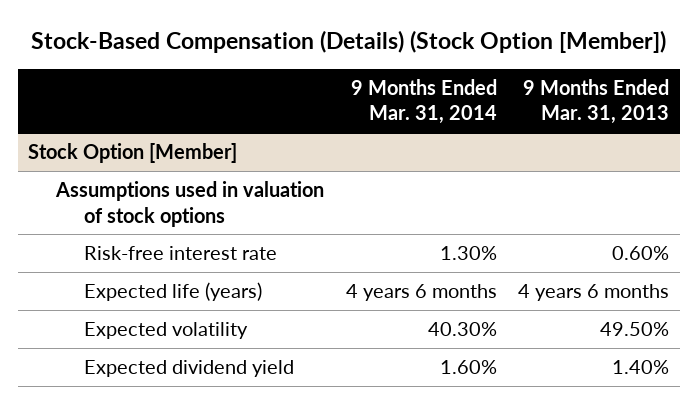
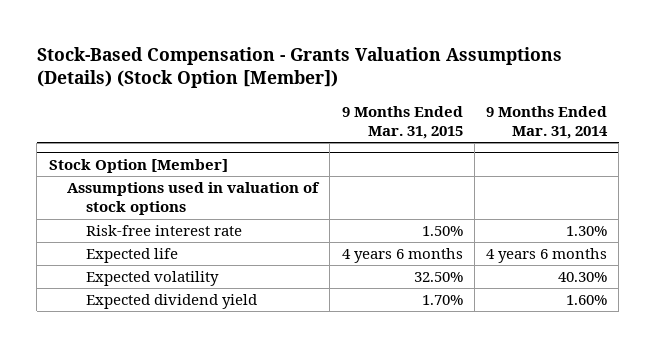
[30,29,666,53] Stock-Based Compensation (Details) (Stock Option [Member]) -> [36,46,562,89] Stock-Based Compensation - Grants Valuation Assumptions (Details) (Stock Option [Member])
[523,78,670,125] 9 Months Ended Mar. 31, 2013 -> none
none -> [341,105,463,139] 9 Months Ended Mar. 31, 2015
[83,282,262,302] Expected life (years) -> [85,248,178,264] Expected life

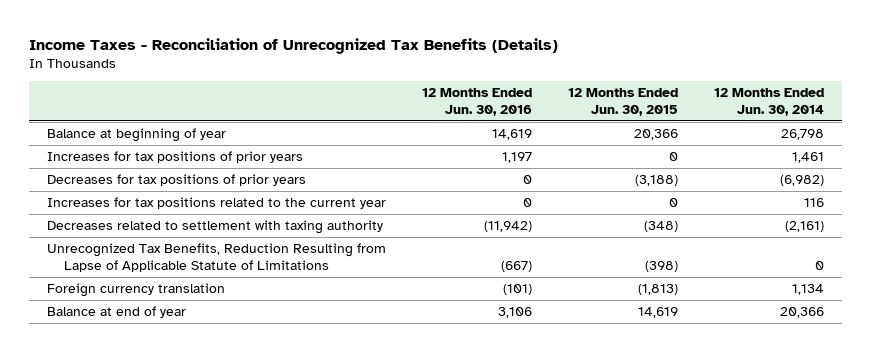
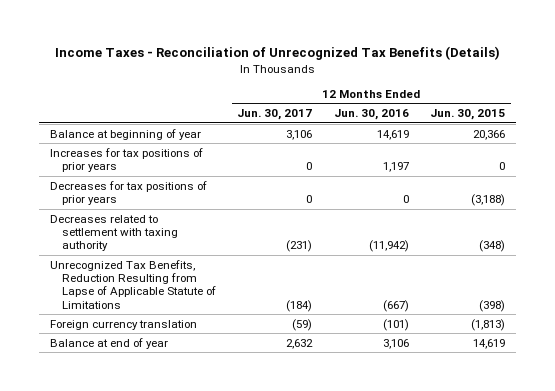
[714,88,825,116] 12 Months Ended Jun. 30, 2014 -> none
none -> [237,109,313,121] Jun. 30, 2017
[47,196,387,209] Increases for tax positions related to the current year -> none

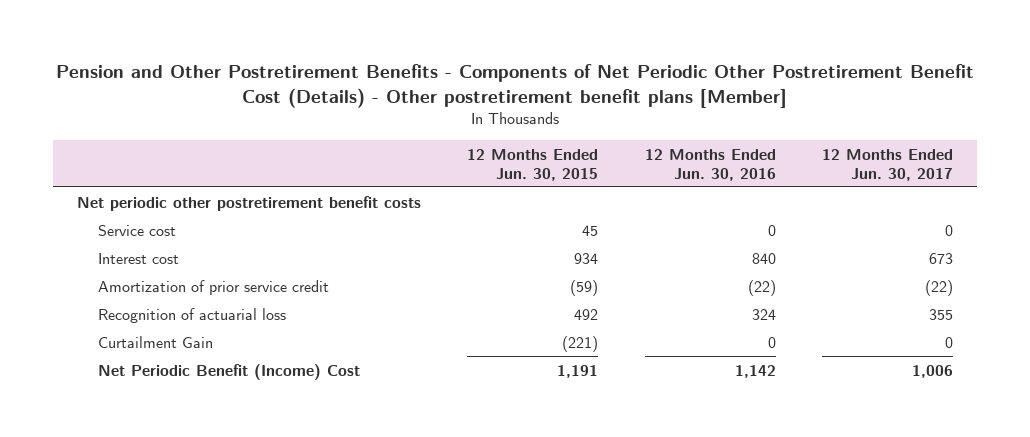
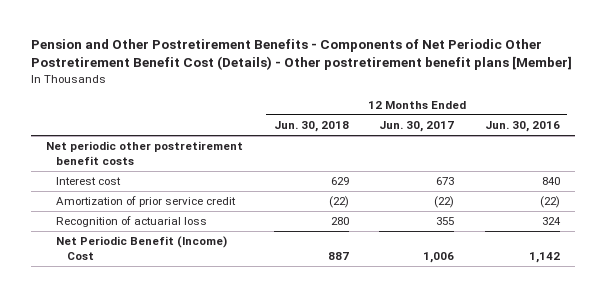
[467,148,599,181] 12 Months Ended Jun. 30, 2015 -> none
none -> [273,121,349,133] Jun. 30, 2018
[97,224,176,236] Service cost -> none
[97,335,213,348] Curtailment Gain -> none

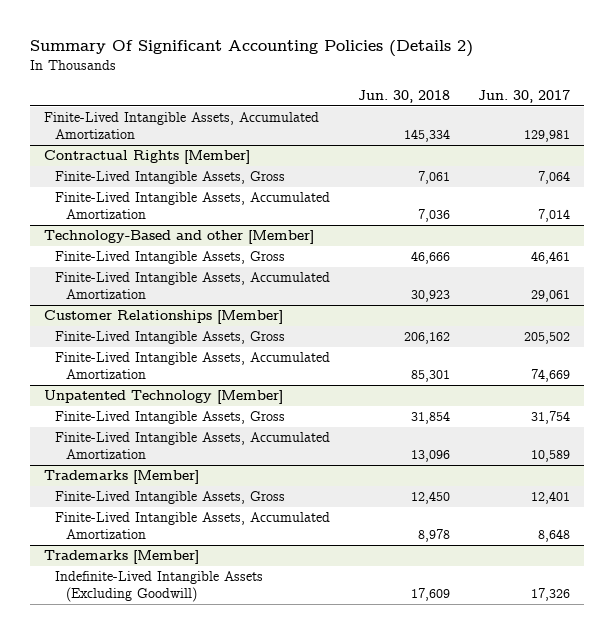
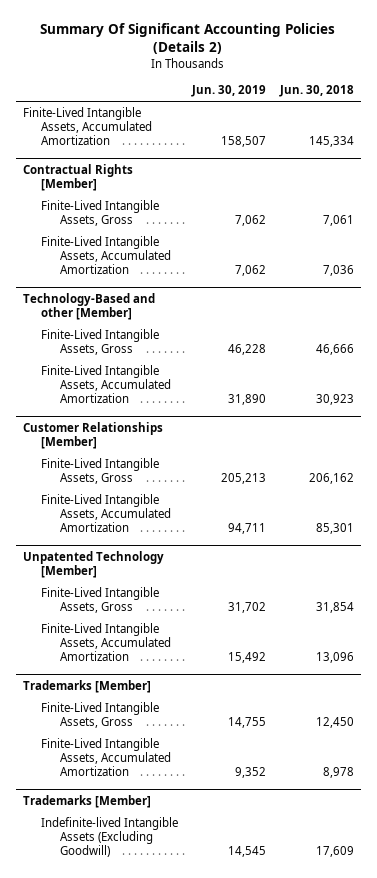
[477,89,570,103] Jun. 30, 2017 -> none
none -> [191,85,267,98] Jun. 30, 2019
[54,571,263,602] Indefinite-Lived Intangible Assets (Excluding Goodwill) -> [41,817,179,858] Indefinite-lived Intangible Assets (Excluding Goodwill)

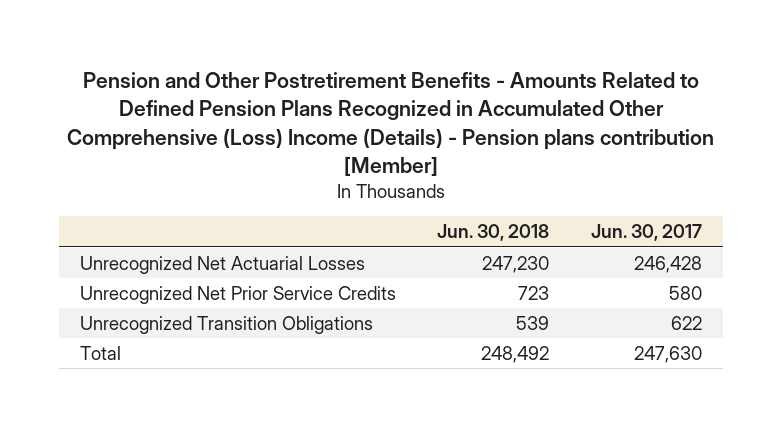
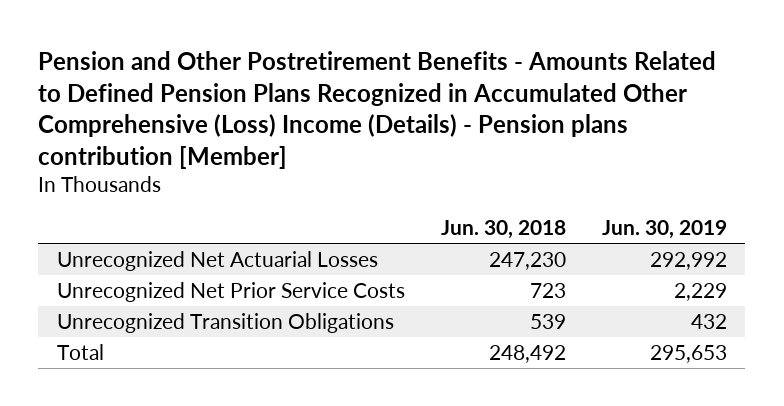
[591,224,703,242] Jun. 30, 2017 -> none
none -> [602,220,728,240] Jun. 30, 2019
[79,285,396,304] Unrecognized Net Prior Service Credits -> [56,281,405,302] Unrecognized Net Prior Service Costs

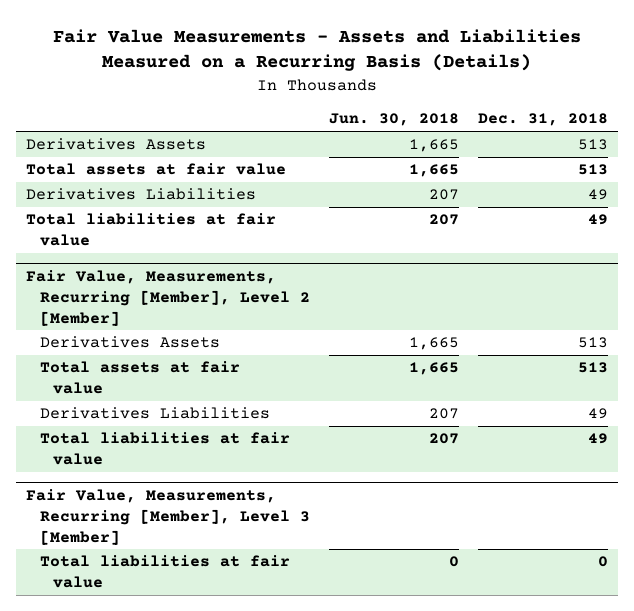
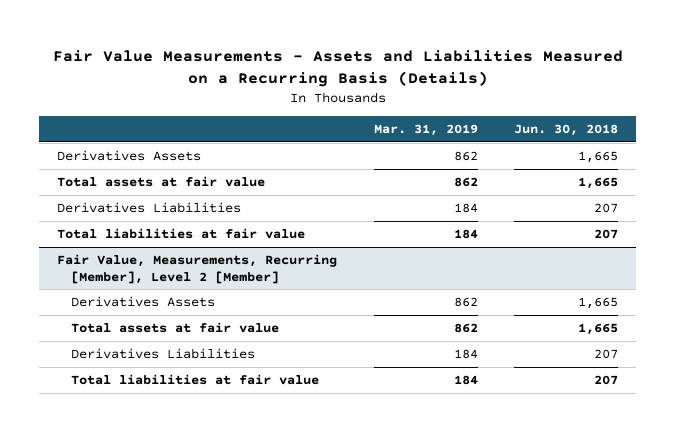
[478,113,609,127] Dec. 31, 2018 -> none
none -> [373,124,478,137] Mar. 31, 2019
[25,488,310,545] Fair Value, Measurements, Recurring [Member], Level 3 [Member] -> none
[39,555,290,589] Total liabilities at fair value -> none

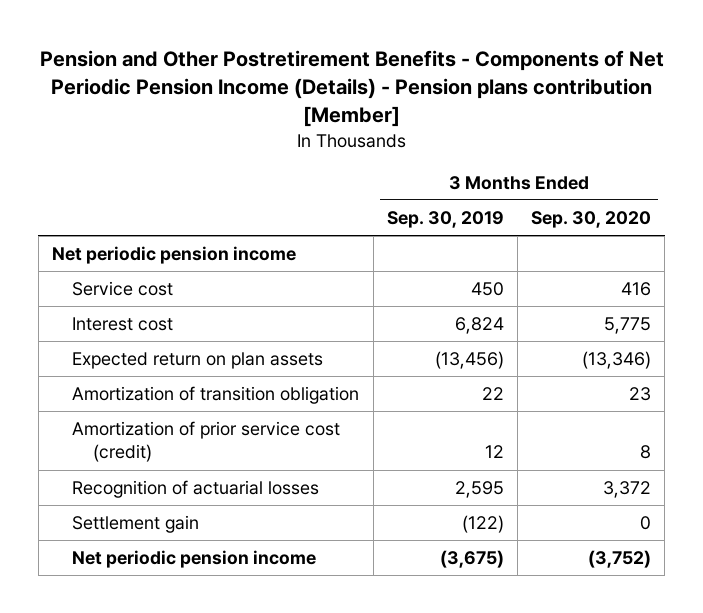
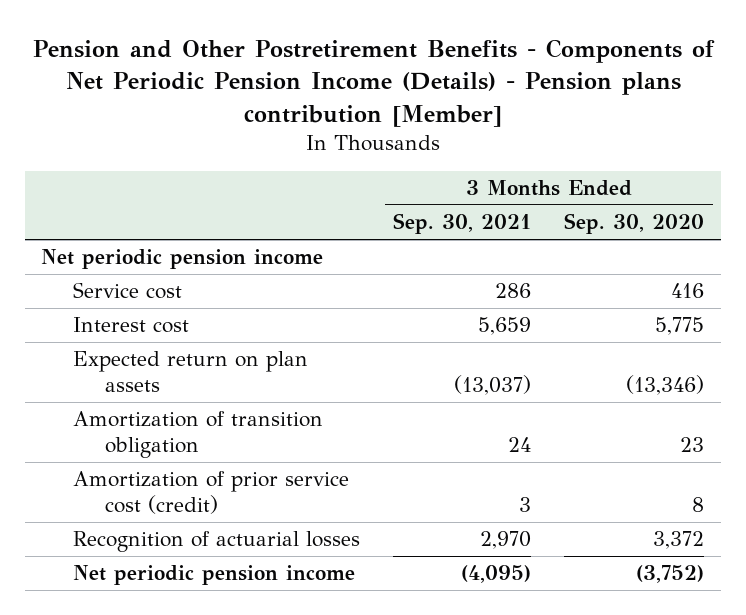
[386,210,504,228] Sep. 30, 2019 -> none
none -> [393,213,532,235] Sep. 30, 2021
[72,514,200,533] Settlement gain -> none

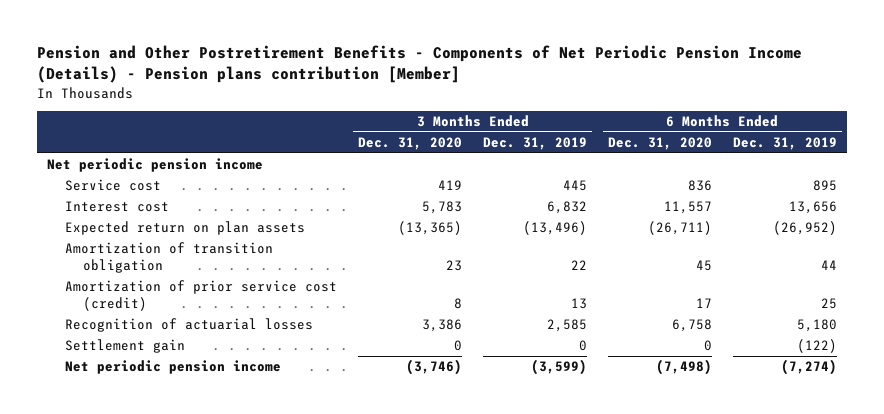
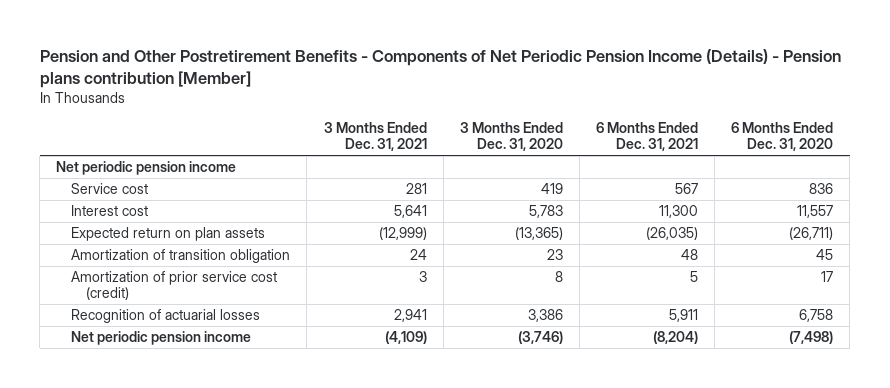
[482,137,587,151] Dec. 31, 2019 -> none
[732,137,837,151] Dec. 31, 2019 -> none
none -> [323,121,427,152] 3 Months Ended Dec. 31, 2021
none -> [595,121,698,152] 6 Months Ended Dec. 31, 2021
[65,339,186,354] Settlement gain -> none

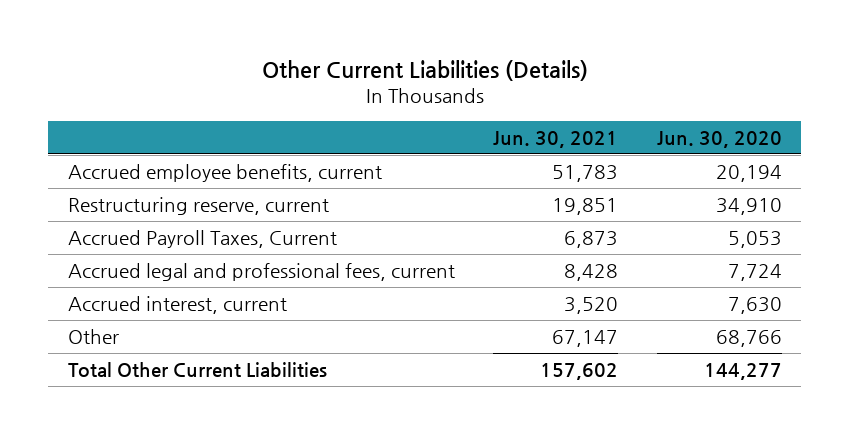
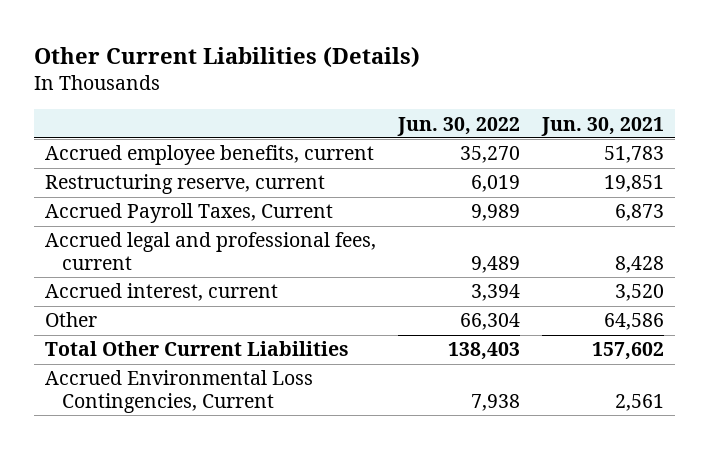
[656,130,782,148] Jun. 30, 2020 -> none
none -> [397,116,521,136] Jun. 30, 2022
[552,330,619,348] 67,147 -> [604,313,665,331] 64,586
none -> [45,370,314,414] Accrued Environmental Loss Contingencies, Current

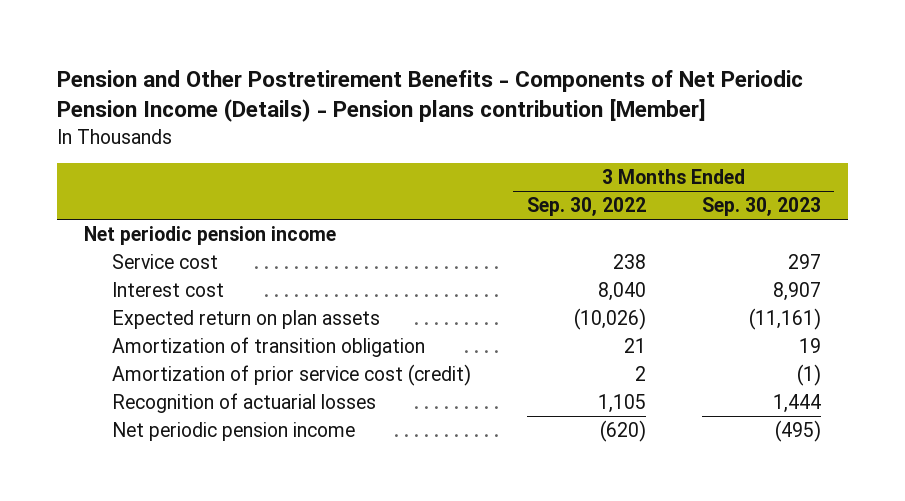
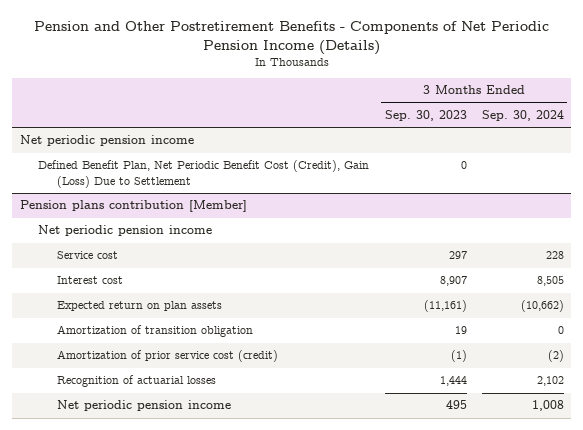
[56,69,803,123] Pension and Other Postretirement Benefits - Components of Net Periodic Pension Income (Details) - Pension plans contribution [Member] -> [33,21,549,55] Pension and Other Postretirement Benefits - Components of Net Periodic Pension Income (Details)
[526,197,646,217] Sep. 30, 2022 -> none
none -> [481,109,564,121] Sep. 30, 2024
none -> [38,160,370,188] Defined Benefit Plan, Net Periodic Benefit Cost (Credit), Gain (Loss) Due to Settlement
none -> [19,200,247,213] Pension plans contribution [Member]
none -> [38,225,213,237] Net periodic pension income
[774,419,821,442] (495) -> [445,400,467,410] 495

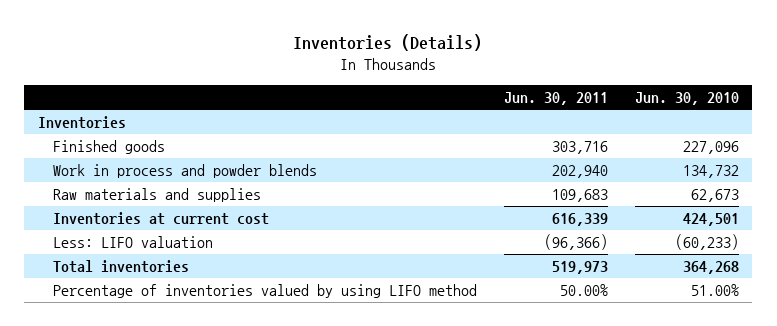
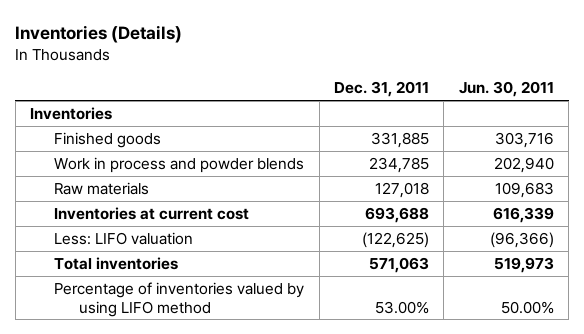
[634,92,739,106] Jun. 30, 2010 -> none
none -> [334,81,430,98] Dec. 31, 2011
[52,188,261,203] Raw materials and supplies -> [54,181,150,195] Raw materials

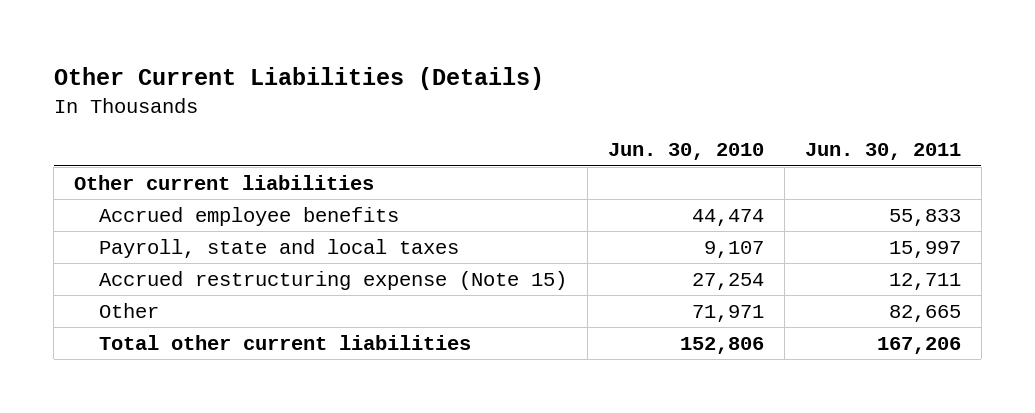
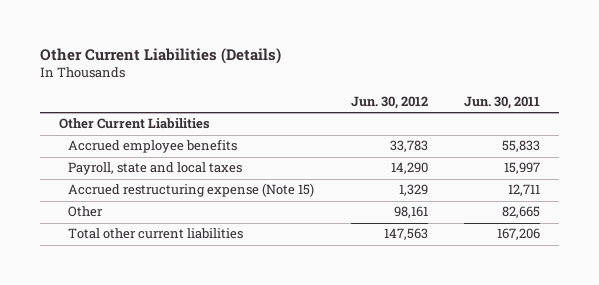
[607,143,764,161] Jun. 30, 2010 -> none
none -> [350,95,428,109] Jun. 30, 2012
[74,174,375,190] Other current liabilities -> [58,118,210,130] Other Current Liabilities

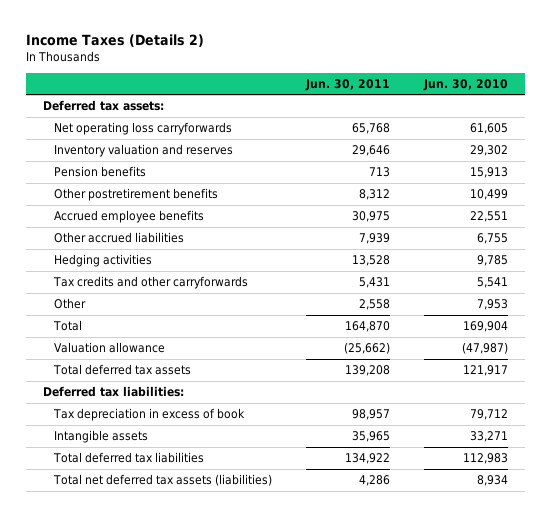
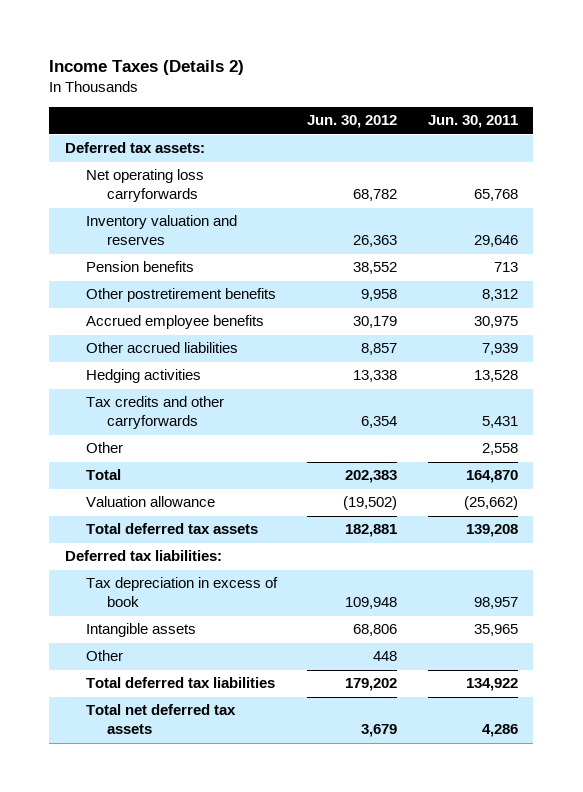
[422,78,508,91] Jun. 30, 2010 -> none
none -> [307,115,398,129] Jun. 30, 2012
none -> [85,650,123,662] Other
[53,474,273,487] Total net deferred tax assets (liabilities) -> [85,704,236,735] Total net deferred tax assets

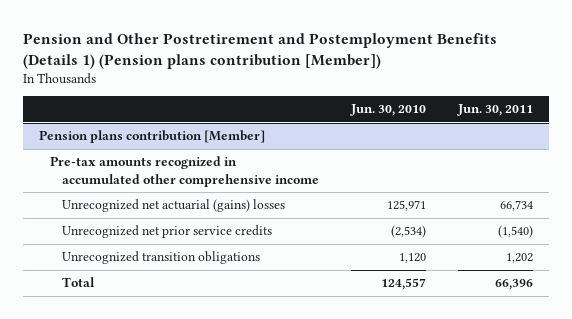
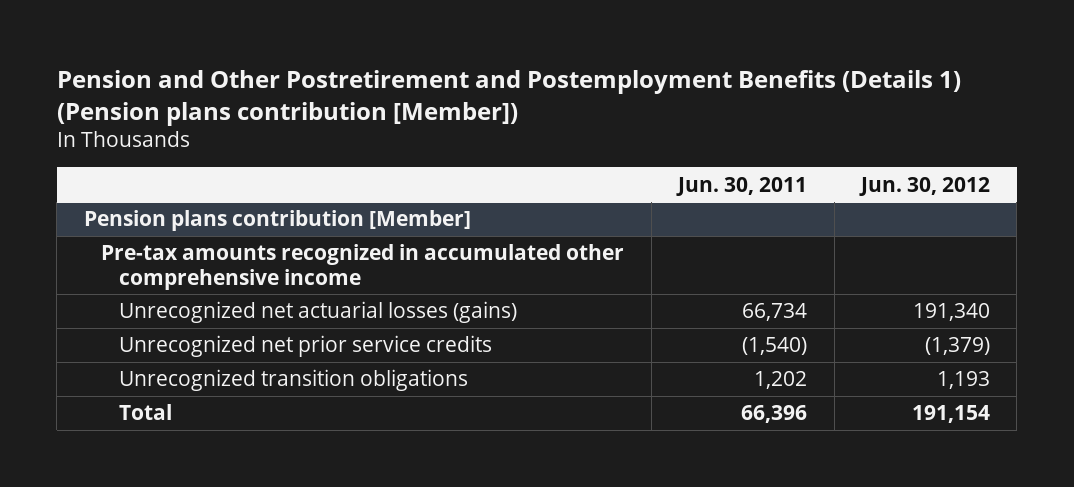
[349,104,426,117] Jun. 30, 2010 -> none
none -> [859,176,991,196] Jun. 30, 2012
[61,199,285,213] Unrecognized net actuarial (gains) losses -> [119,301,518,324] Unrecognized net actuarial losses (gains)

